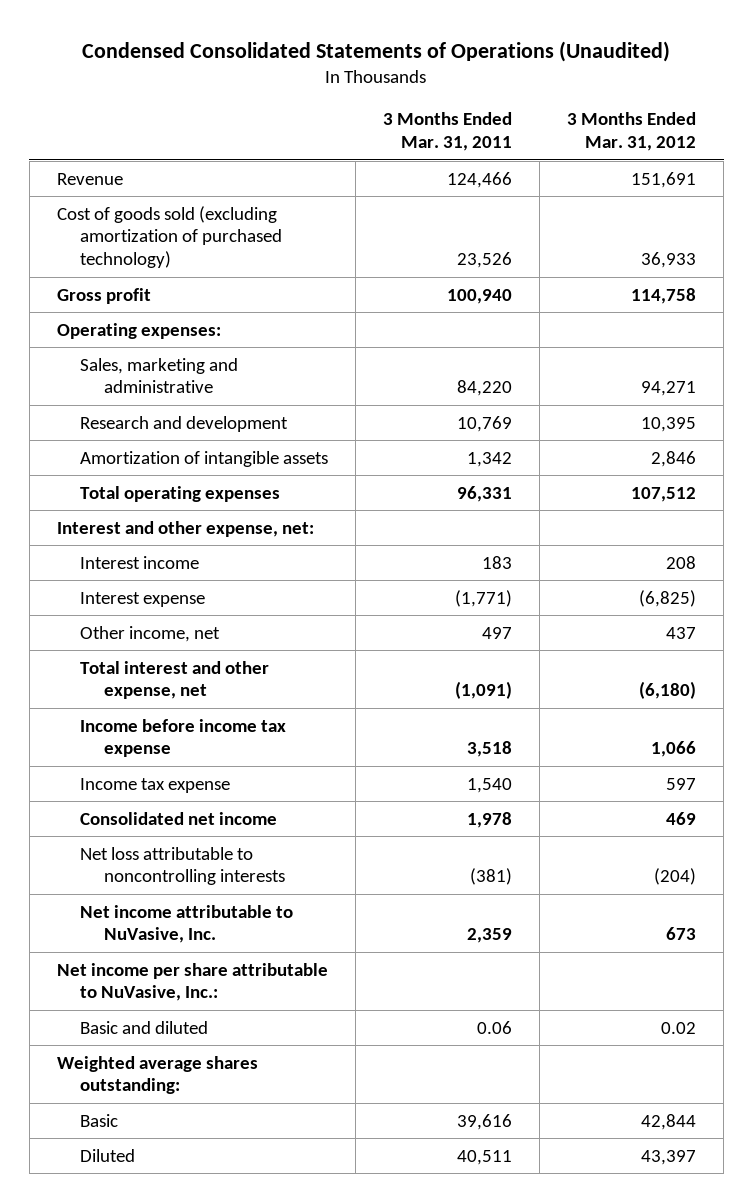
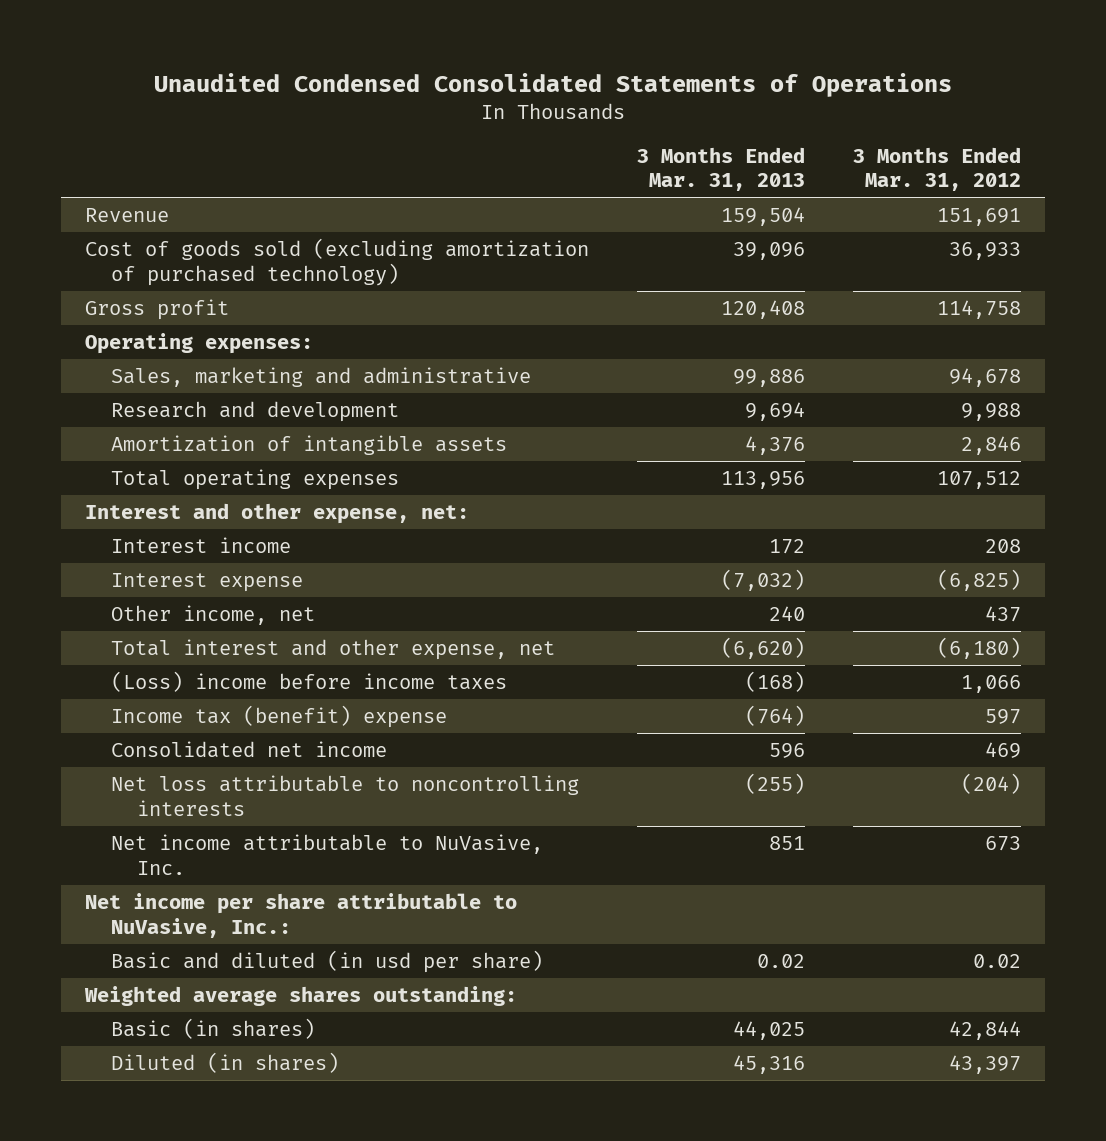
[82,40,671,62] Condensed Consolidated Statements of Operations (Unaudited) -> [154,72,953,97] Unaudited Condensed Consolidated Statements of Operations
[383,112,513,152] 3 Months Ended Mar. 31, 2011 -> none
none -> [637,146,806,192] 3 Months Ended Mar. 31, 2013
[641,381,697,397] 94,271 -> [949,368,1022,388] 94,678
[641,416,697,432] 10,395 -> [961,403,1022,422] 9,988
[80,718,287,758] Income before income tax expense -> [110,671,507,693] (Loss) income before income taxes
[80,777,231,793] Income tax expense -> [110,705,447,729] Income tax (benefit) expense
[80,1020,209,1034] Basic and diluted -> [110,950,543,974] Basic and diluted (in usd per share)
[80,1113,119,1127] Basic -> [110,1018,315,1040] Basic (in shares)
[80,1148,136,1162] Diluted -> [110,1052,339,1074] Diluted (in shares)

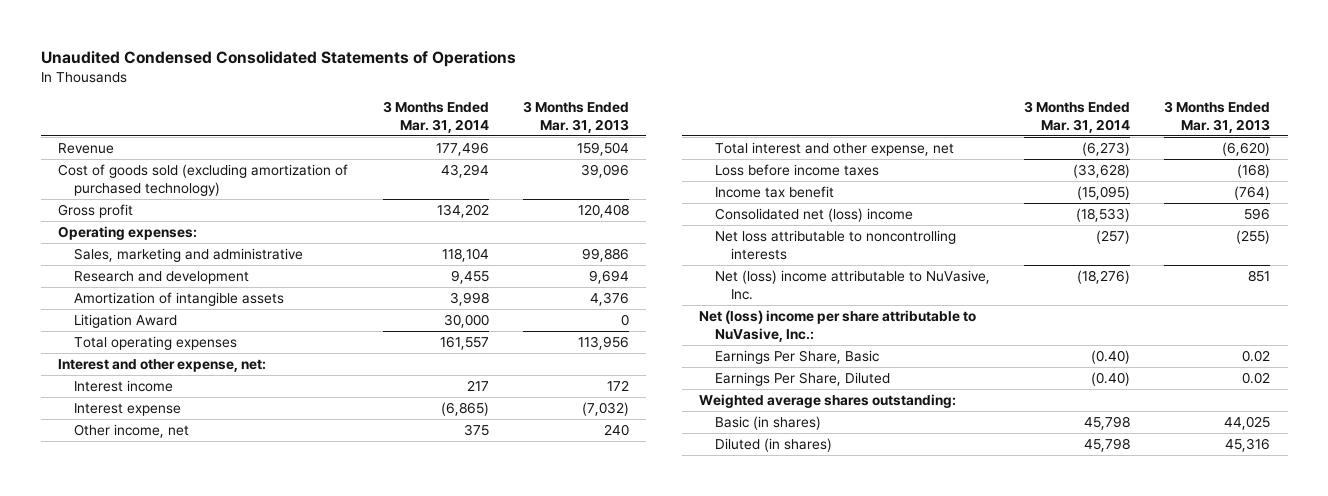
[853,146,1022,192] 3 Months Ended Mar. 31, 2012 -> none
none -> [383,100,490,133] 3 Months Ended Mar. 31, 2014
none -> [73,314,177,329] Litigation Award
[110,671,507,693] (Loss) income before income taxes -> [714,164,879,177] Loss before income taxes
[110,705,447,729] Income tax (benefit) expense -> [714,186,834,199] Income tax benefit
[110,741,387,759] Consolidated net income -> [714,208,913,223] Consolidated net (loss) income
[110,950,543,974] Basic and diluted (in usd per share) -> none
[110,834,543,875] Net income attributable to NuVasive, Inc. -> [714,270,990,301] Net (loss) income attributable to NuVasive, Inc.
[84,893,517,938] Net income per share attributable to NuVasive, Inc.: -> [698,310,976,343] Net (loss) income per share attributable to NuVasive, Inc.:
none -> [714,350,879,365] Earnings Per Share, Basic
none -> [714,372,890,387] Earnings Per Share, Diluted

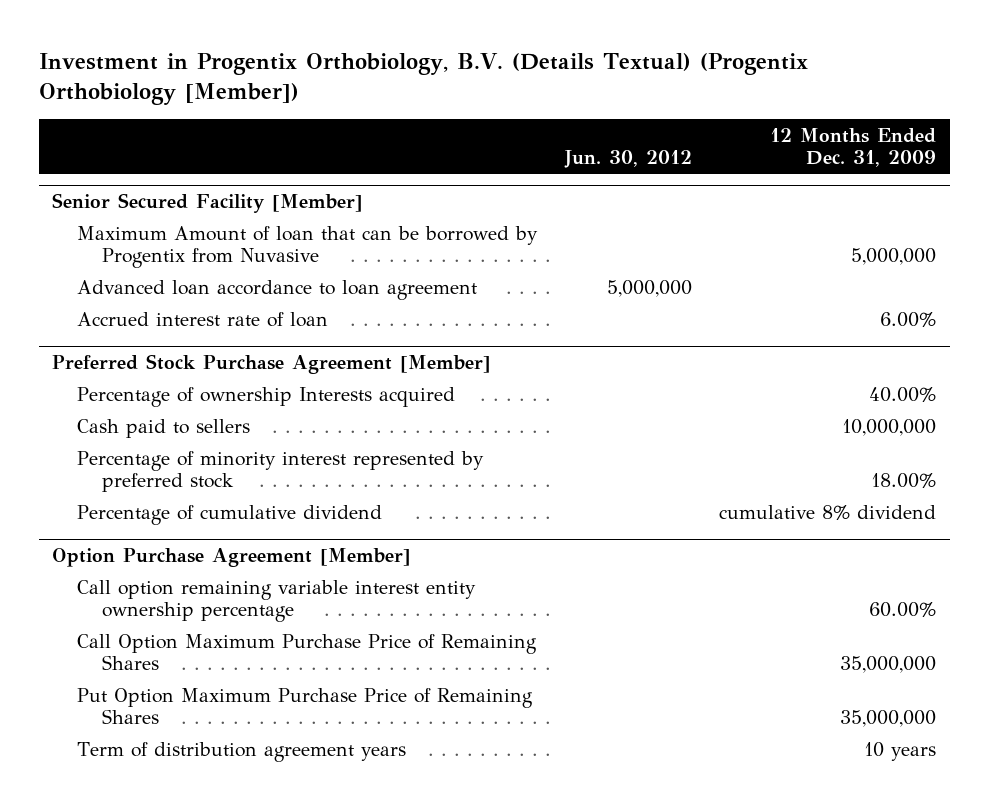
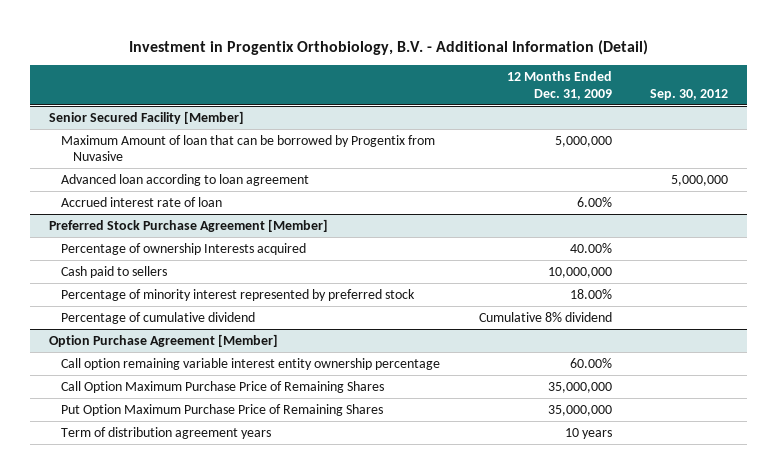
[38,52,808,106] Investment in Progentix Orthobiology, B.V. (Details Textual) (Progentix Orthobiology [Member]) -> [128,39,648,55] Investment in Progentix Orthobiology, B.V. - Additional Information (Detail)
[563,150,692,169] Jun. 30, 2012 -> none
none -> [649,88,728,100] Sep. 30, 2012
[77,279,478,300] Advanced loan accordance to loan agreement -> [61,173,310,186] Advanced loan according to loan agreement
[719,504,937,520] cumulative 8% dividend -> [478,311,612,322] Cumulative 8% dividend

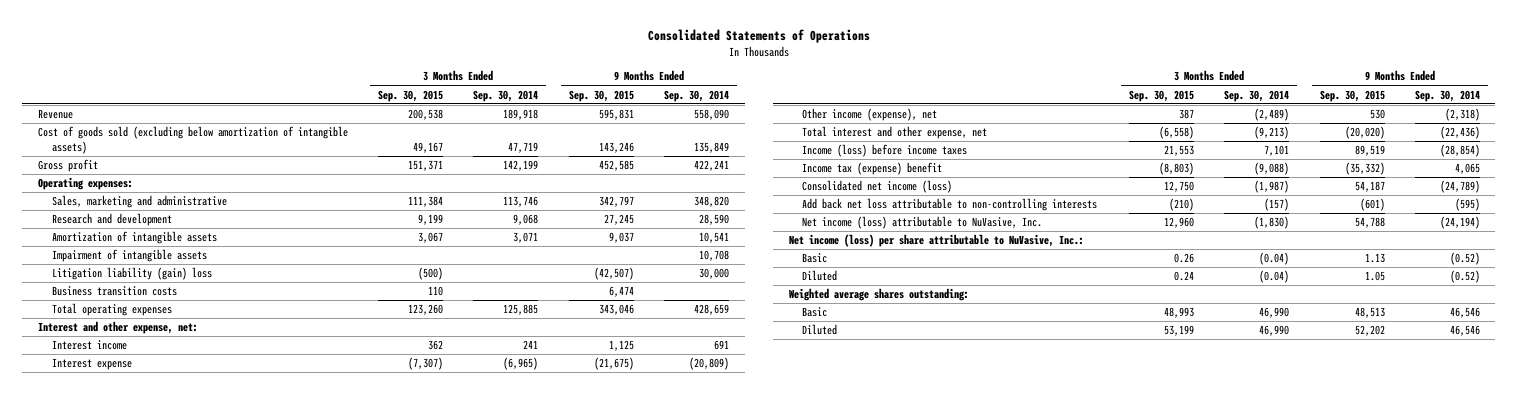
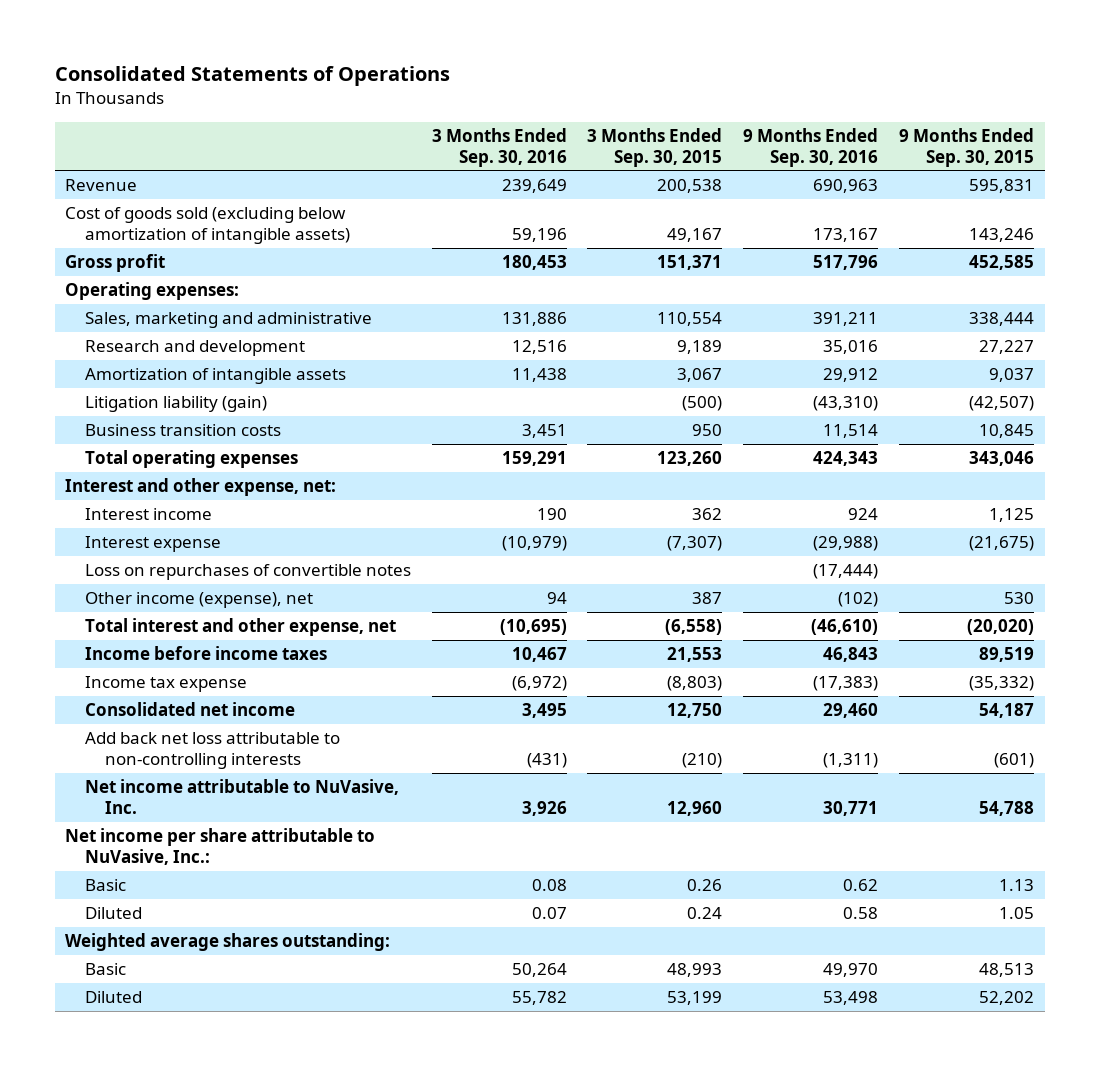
[473,89,539,102] Sep. 30, 2014 -> none
[664,89,730,102] Sep. 30, 2014 -> none
none -> [431,127,567,167] 3 Months Ended Sep. 30, 2016
none -> [743,127,879,167] 9 Months Ended Sep. 30, 2016
[408,196,444,208] 111,384 -> [657,312,723,327] 110,554
[598,196,634,208] 342,797 -> [969,312,1035,327] 338,444
[418,214,444,226] 9,199 -> [677,340,723,355] 9,189
[603,214,634,226] 27,245 -> [979,340,1035,355] 27,227
[51,249,207,263] Impairment of intangible assets -> none
[51,267,212,281] Litigation liability (gain) loss -> [84,396,267,413] Litigation liability (gain)
[428,286,444,297] 110 -> [692,424,723,437] 950
[608,286,634,298] 6,474 -> [979,424,1035,439] 10,845
none -> [84,564,411,581] Loss on repurchases of convertible notes
[802,144,968,158] Income (loss) before income taxes -> [84,646,327,661] Income before income taxes
[802,162,943,176] Income tax (expense) benefit -> [84,676,247,693] Income tax expense
[802,180,953,194] Consolidated net income (loss) -> [84,702,295,717] Consolidated net income
[802,216,1043,230] Net income (loss) attributable to NuVasive, Inc. -> [84,779,399,815] Net income attributable to NuVasive, Inc.
[788,234,1084,248] Net income (loss) per share attributable to NuVasive, Inc.: -> [64,828,375,866] Net income per share attributable to NuVasive, Inc.:

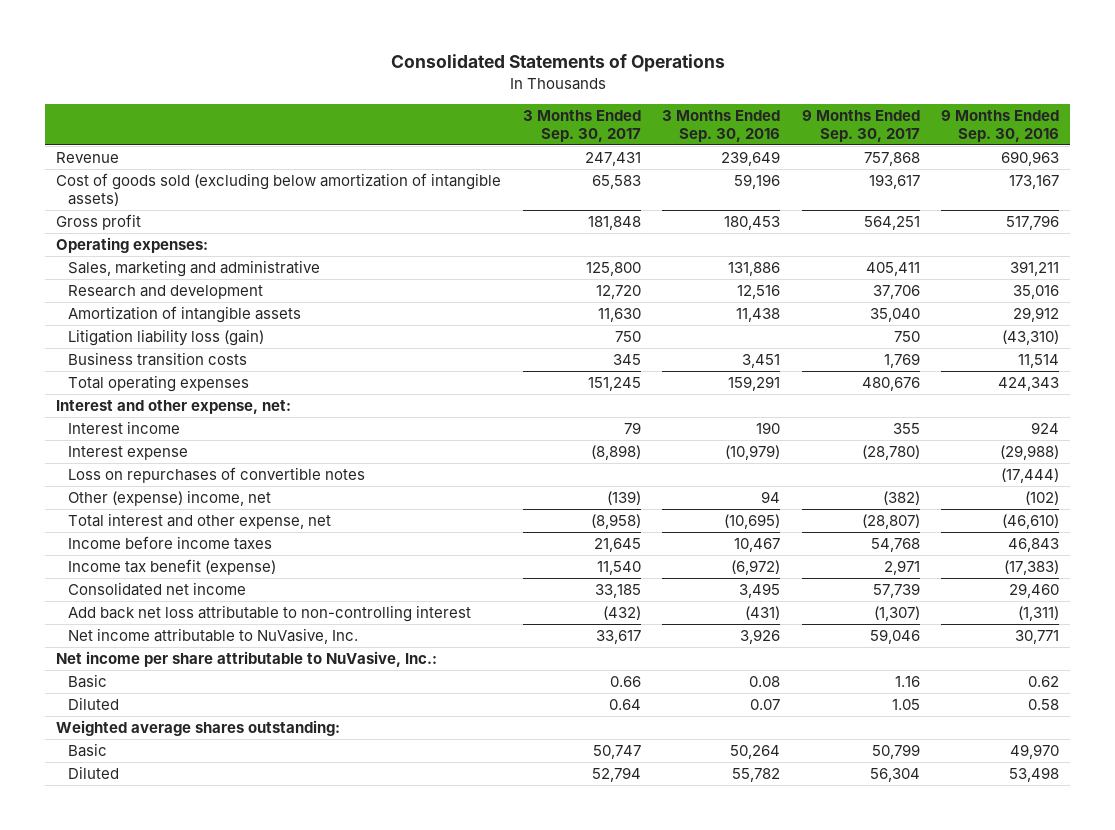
[587,127,723,167] 3 Months Ended Sep. 30, 2015 -> none
[899,127,1035,167] 9 Months Ended Sep. 30, 2015 -> none
none -> [522,109,641,142] 3 Months Ended Sep. 30, 2017
none -> [801,109,920,142] 9 Months Ended Sep. 30, 2017
[84,396,267,413] Litigation liability (gain) -> [67,329,264,347] Litigation liability loss (gain)
[84,592,313,609] Other income (expense), net -> [67,490,271,507] Other (expense) income, net
[84,676,247,693] Income tax expense -> [67,559,276,576] Income tax benefit (expense)
[84,732,340,770] Add back net loss attributable to non-controlling interests -> [67,605,471,623] Add back net loss attributable to non-controlling interest

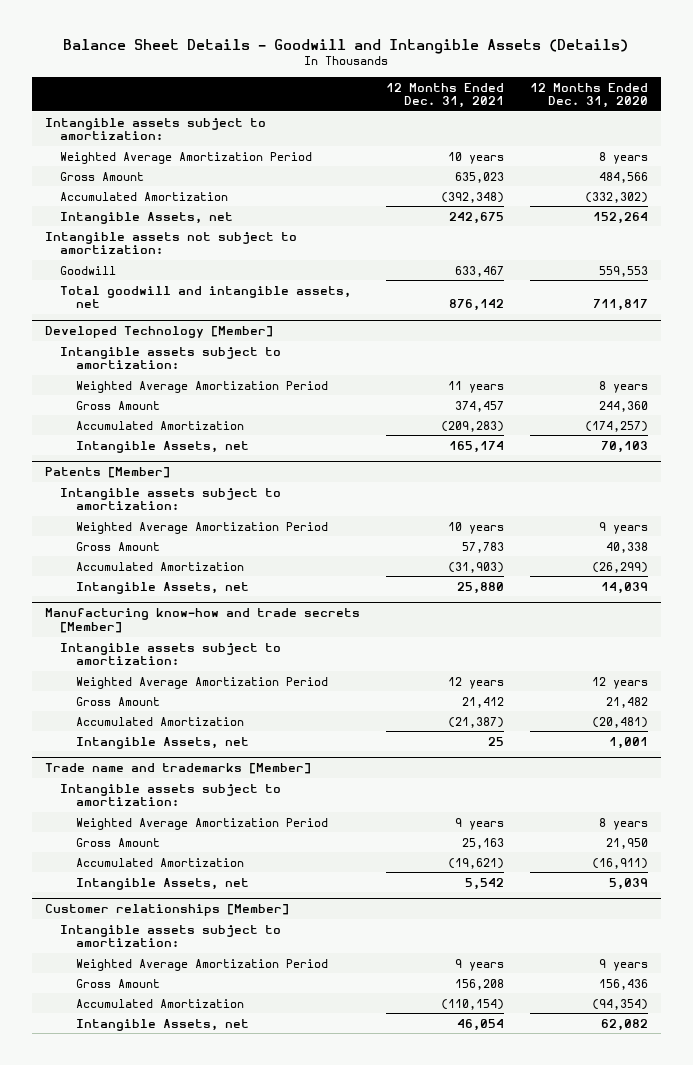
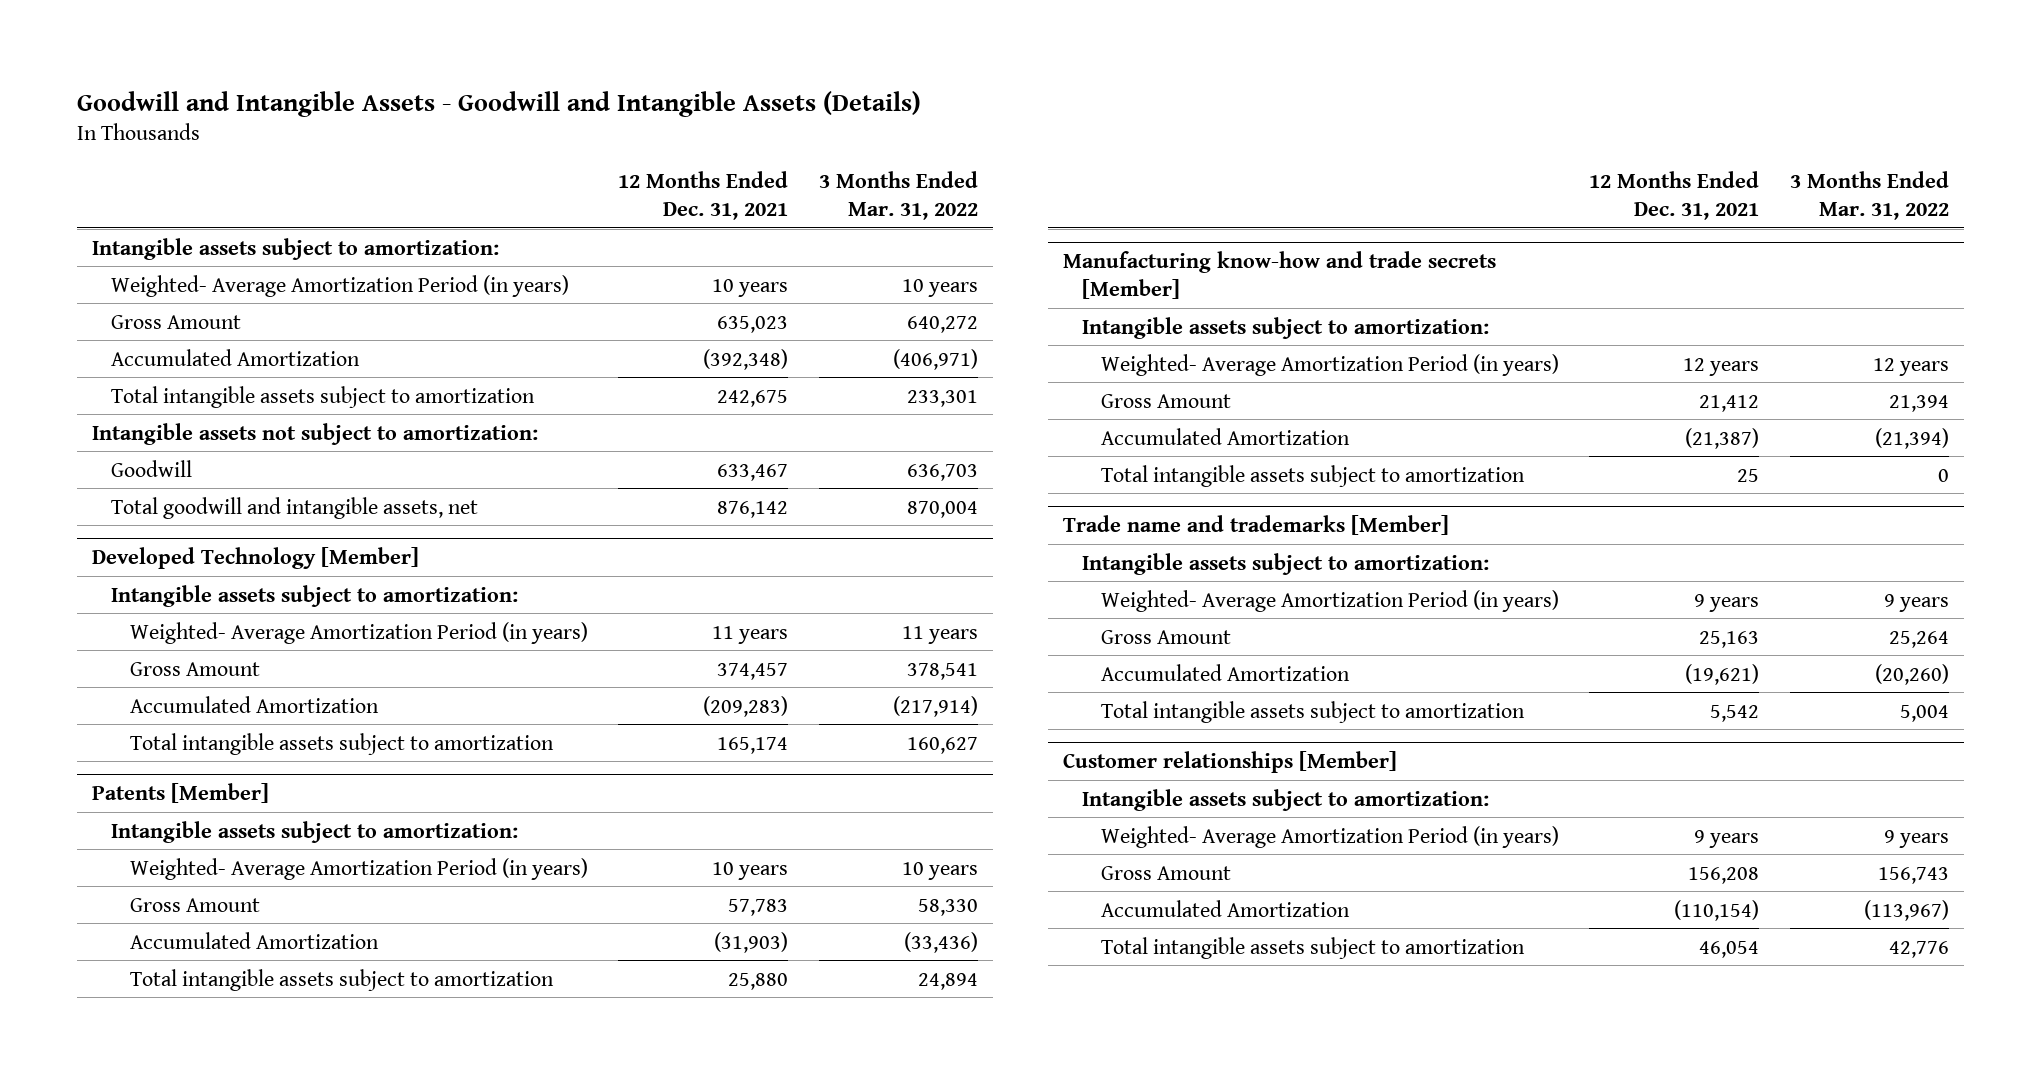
[63,38,629,54] Balance Sheet Details - Goodwill and Intangible Assets (Details) -> [76,90,921,117] Goodwill and Intangible Assets - Goodwill and Intangible Assets (Details)
[529,82,648,109] 12 Months Ended Dec. 31, 2020 -> none
none -> [818,170,978,220] 3 Months Ended Mar. 31, 2022
[60,151,313,164] Weighted Average Amortization Period -> [110,274,569,297] Weighted- Average Amortization Period (in years)
[60,211,234,224] Intangible Assets, net -> [110,385,535,408] Total intangible assets subject to amortization
[75,380,328,393] Weighted Average Amortization Period -> [130,621,589,644] Weighted- Average Amortization Period (in years)
[75,440,249,453] Intangible Assets, net -> [130,732,555,755] Total intangible assets subject to amortization
[75,521,328,534] Weighted Average Amortization Period -> [130,857,589,880] Weighted- Average Amortization Period (in years)
[75,581,249,594] Intangible Assets, net -> [130,968,555,991] Total intangible assets subject to amortization
[75,676,328,689] Weighted Average Amortization Period -> [1101,353,1560,376] Weighted- Average Amortization Period (in years)
[75,736,249,749] Intangible Assets, net -> [1101,464,1526,487] Total intangible assets subject to amortization
[75,817,328,830] Weighted Average Amortization Period -> [1101,589,1560,612] Weighted- Average Amortization Period (in years)
[75,877,249,890] Intangible Assets, net -> [1101,700,1526,723] Total intangible assets subject to amortization
[75,958,328,971] Weighted Average Amortization Period -> [1101,825,1560,848] Weighted- Average Amortization Period (in years)
[75,1018,249,1031] Intangible Assets, net -> [1101,936,1526,959] Total intangible assets subject to amortization

